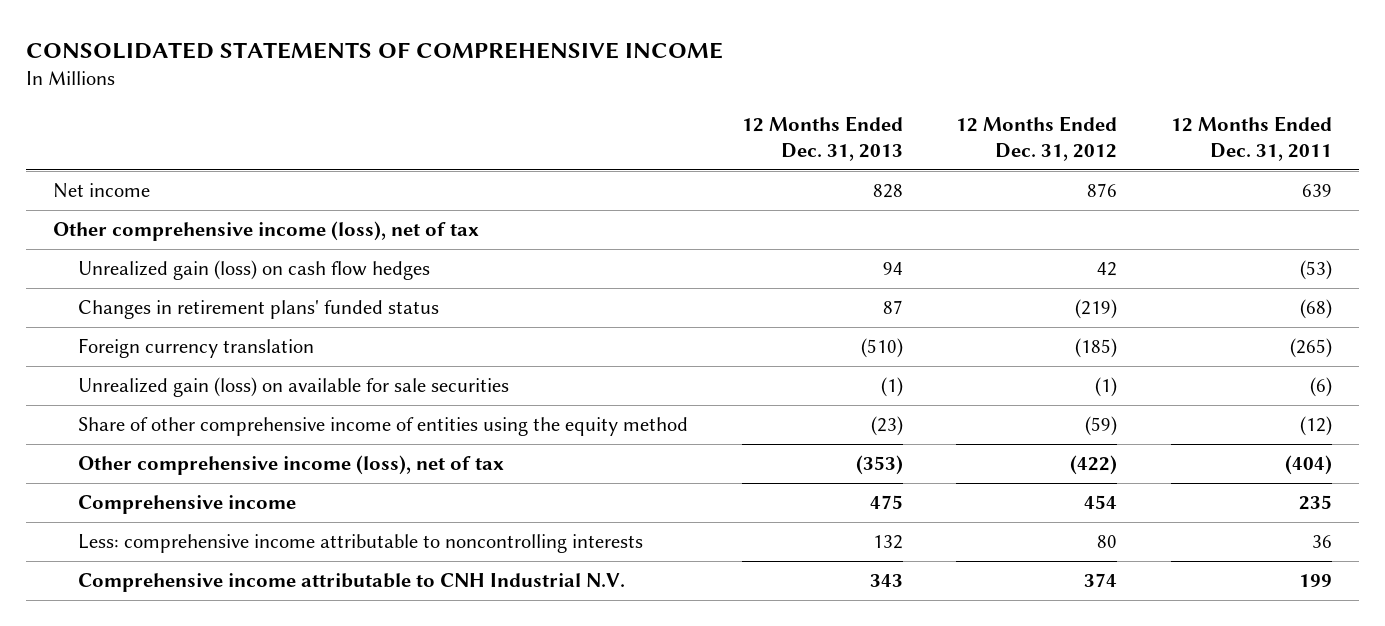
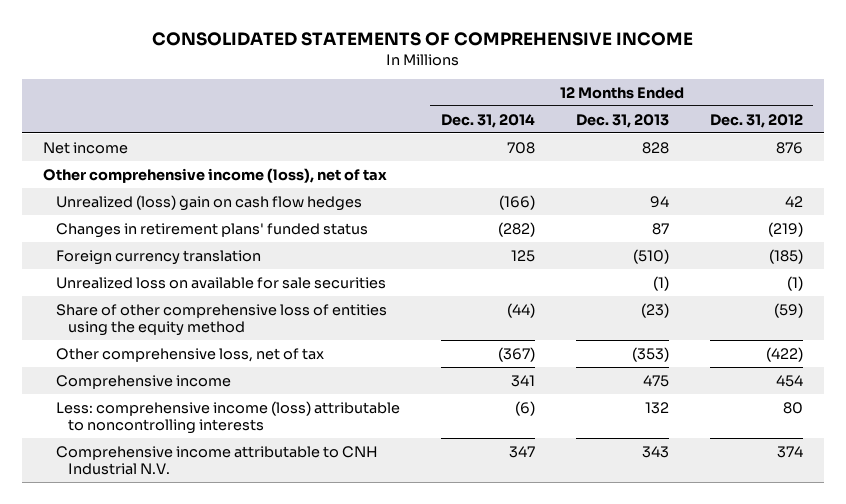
[1171,116,1333,162] 12 Months Ended Dec. 31, 2011 -> none
none -> [440,113,535,128] Dec. 31, 2014
[77,259,430,280] Unrealized gain (loss) on cash flow hedges -> [55,194,362,211] Unrealized (loss) gain on cash flow hedges
[77,376,509,397] Unrealized gain (loss) on available for sale securities -> [55,276,386,289] Unrealized loss on available for sale securities
[77,416,688,436] Share of other comprehensive income of entities using the equity method -> [55,303,387,337] Share of other comprehensive loss of entities using the equity method
[77,454,504,475] Other comprehensive income (loss), net of tax -> [55,347,324,362] Other comprehensive loss, net of tax
[77,533,643,553] Less: comprehensive income attributable to noncontrolling interests -> [55,400,400,435] Less: comprehensive income (loss) attributable to noncontrolling interests

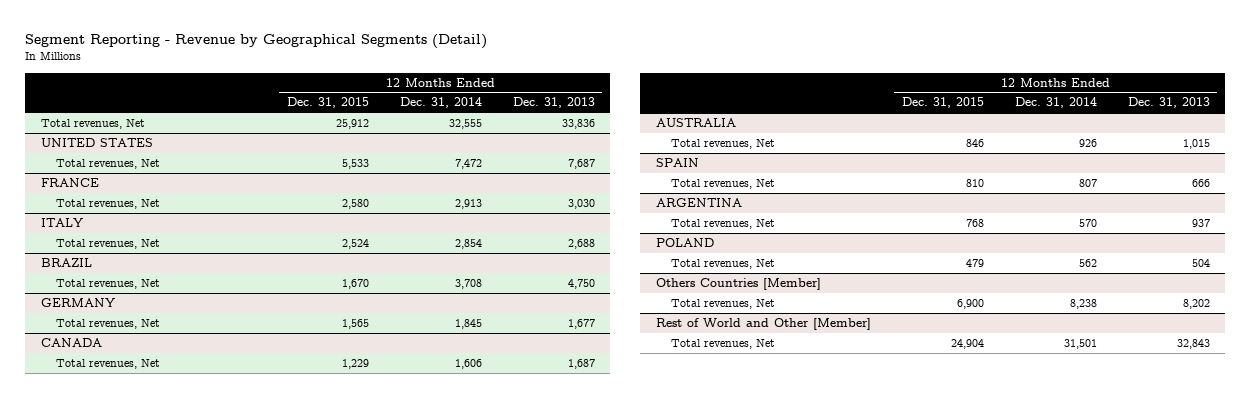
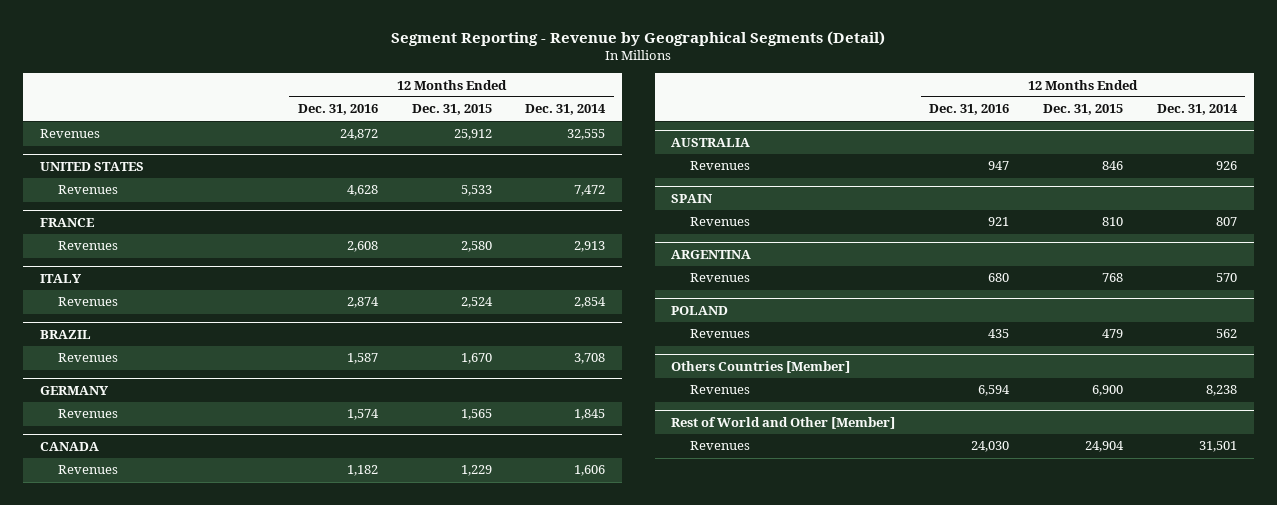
[512,97,595,109] Dec. 31, 2013 -> none
none -> [297,104,378,116] Dec. 31, 2016
[40,119,145,130] Total revenues, Net -> [39,129,100,139] Revenues
[56,159,161,170] Total revenues, Net -> [57,185,118,195] Revenues
[56,199,161,210] Total revenues, Net -> [57,241,118,251] Revenues
[56,239,161,250] Total revenues, Net -> [57,297,118,307] Revenues
[56,279,161,290] Total revenues, Net -> [57,353,118,363] Revenues
[56,319,161,330] Total revenues, Net -> [57,409,118,419] Revenues
[56,359,161,370] Total revenues, Net -> [57,465,118,475] Revenues
[671,139,776,150] Total revenues, Net -> [689,161,750,171] Revenues
[671,179,776,190] Total revenues, Net -> [689,217,750,227] Revenues
[671,219,776,230] Total revenues, Net -> [689,273,750,283] Revenues
[671,259,776,270] Total revenues, Net -> [689,329,750,339] Revenues
[671,299,776,310] Total revenues, Net -> [689,385,750,395] Revenues
[671,339,776,350] Total revenues, Net -> [689,441,750,451] Revenues

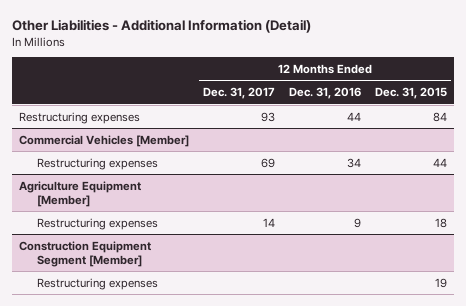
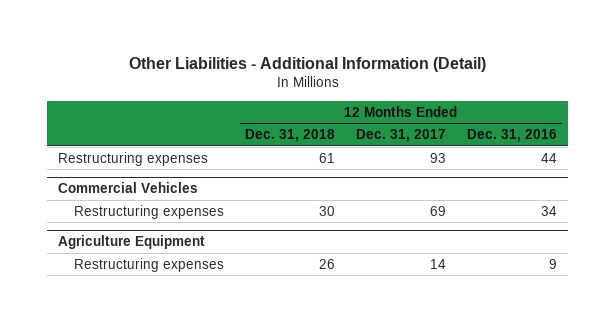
[375,87,448,100] Dec. 31, 2015 -> none
none -> [245,129,336,143] Dec. 31, 2018
[18,134,189,147] Commercial Vehicles [Member] -> [57,182,198,194] Commercial Vehicles
[18,180,141,207] Agriculture Equipment [Member] -> [57,235,205,250] Agriculture Equipment
[18,240,151,267] Construction Equipment Segment [Member] -> none
[37,277,159,290] Restructuring expenses -> none

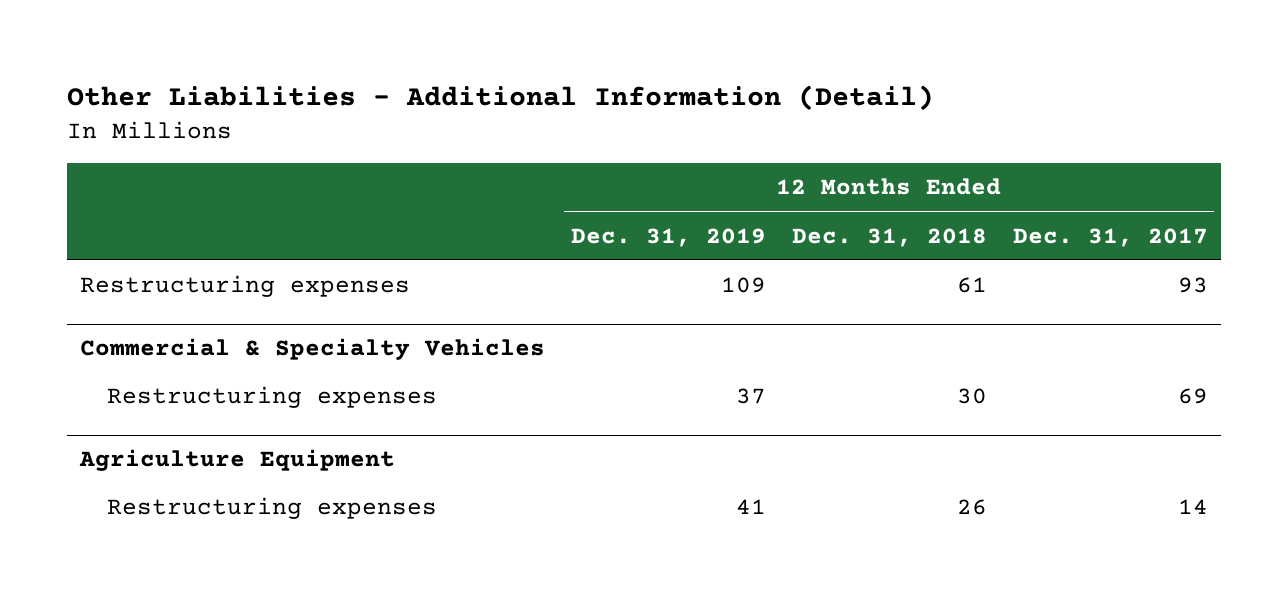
[467,129,558,143] Dec. 31, 2016 -> none
none -> [570,227,766,247] Dec. 31, 2019
[57,182,198,194] Commercial Vehicles -> [79,338,545,361] Commercial & Specialty Vehicles

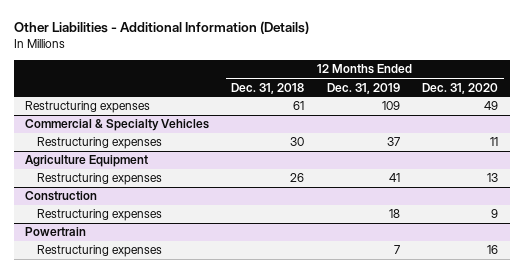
[66,85,934,112] Other Liabilities - Additional Information (Detail) -> [13,21,309,35] Other Liabilities - Additional Information (Details)
[1012,227,1208,247] Dec. 31, 2017 -> none
none -> [422,82,499,94] Dec. 31, 2020
none -> [24,191,97,202] Construction
none -> [37,209,163,222] Restructuring expenses
none -> [24,227,86,237] Powertrain
none -> [37,245,163,258] Restructuring expenses

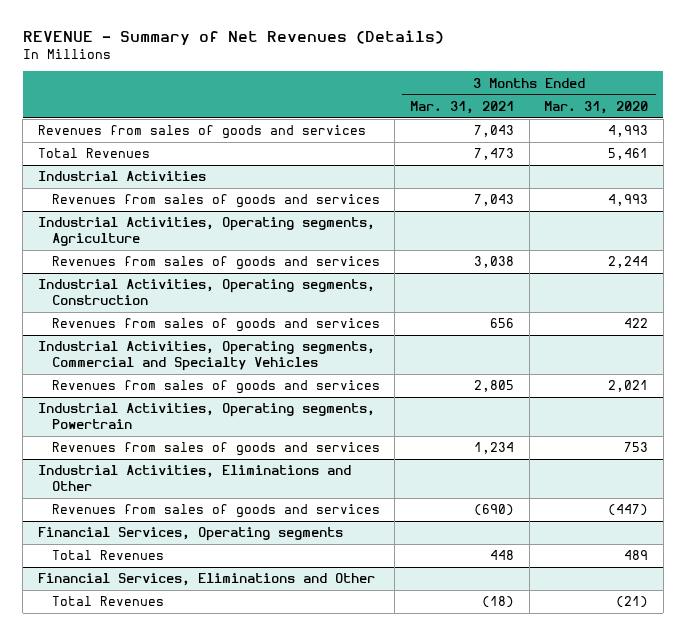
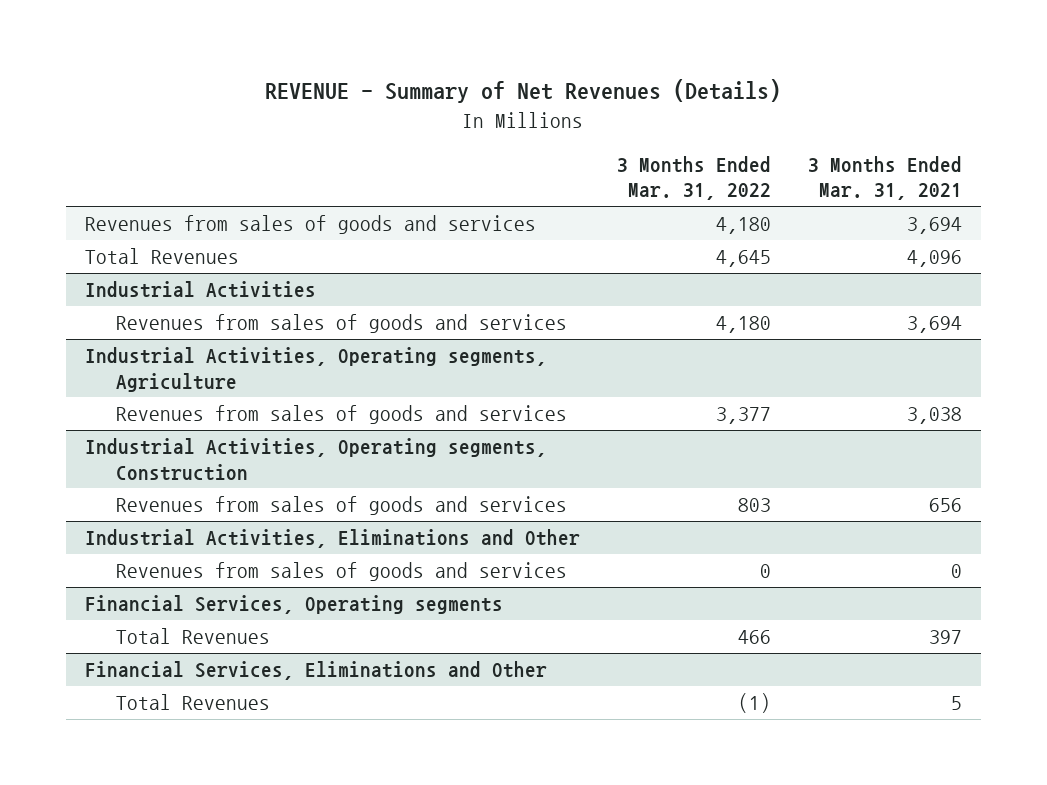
[544,100,649,114] Mar. 31, 2020 -> none
none -> [616,155,771,201] 3 Months Ended Mar. 31, 2022
[473,125,514,138] 7,043 -> [907,217,963,235] 3,694
[473,148,514,161] 7,473 -> [907,250,963,268] 4,096
[473,194,514,207] 7,043 -> [907,316,963,334] 3,694
[38,341,376,371] Industrial Activities, Operating segments, Commercial and Specialty Vehicles -> none
[51,380,380,395] Revenues from sales of goods and services -> none
[38,403,376,429] Industrial Activities, Operating segments, Powertrain -> none
[51,442,380,457] Revenues from sales of goods and services -> none
[473,504,514,517] (690) -> [951,564,963,579] 0
[489,550,514,561] 448 -> [929,630,963,645] 397
[481,596,514,609] (18) -> [951,696,963,711] 5

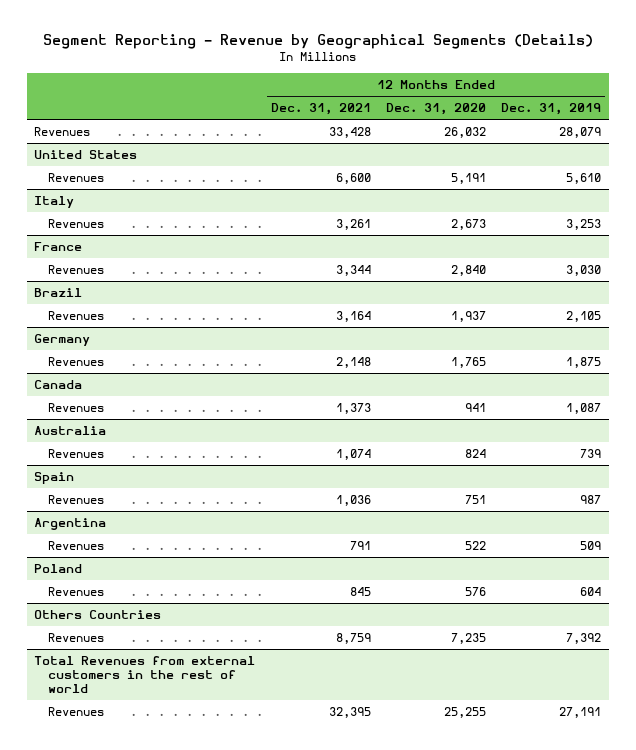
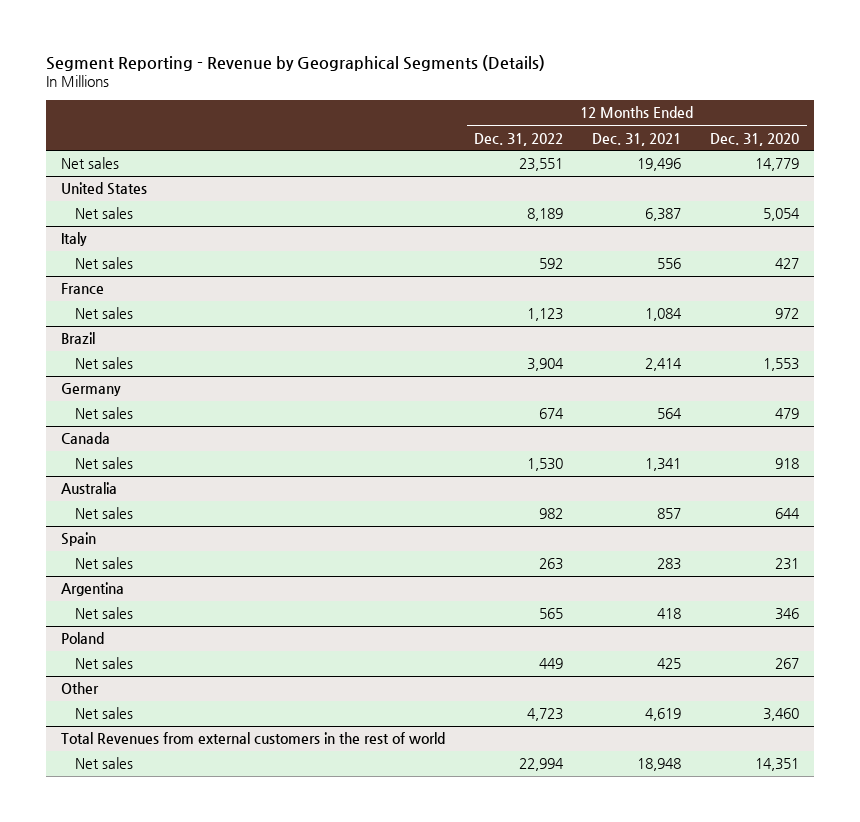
[501,103,602,116] Dec. 31, 2019 -> none
none -> [473,132,563,146] Dec. 31, 2022
[34,127,91,137] Revenues -> none
none -> [60,157,119,170] Net sales
[48,173,105,183] Revenues -> none
none -> [75,207,134,220] Net sales
[48,219,105,229] Revenues -> none
none -> [75,257,134,270] Net sales
[48,265,105,275] Revenues -> none
none -> [75,307,134,320] Net sales
[48,311,105,321] Revenues -> none
none -> [75,357,134,370] Net sales
[48,357,105,367] Revenues -> none
none -> [75,407,134,420] Net sales
[48,403,105,413] Revenues -> none
none -> [75,457,134,470] Net sales
[48,449,105,459] Revenues -> none
none -> [75,507,134,520] Net sales
[48,495,105,505] Revenues -> none
none -> [75,557,134,570] Net sales
[48,541,105,551] Revenues -> none
none -> [75,607,134,620] Net sales
[48,587,105,597] Revenues -> none
[48,633,105,643] Revenues -> none
none -> [75,657,134,670] Net sales
[34,610,162,620] Others Countries -> [60,682,99,695] Other
none -> [75,707,134,720] Net sales
[48,707,105,717] Revenues -> none
none -> [75,757,134,770] Net sales

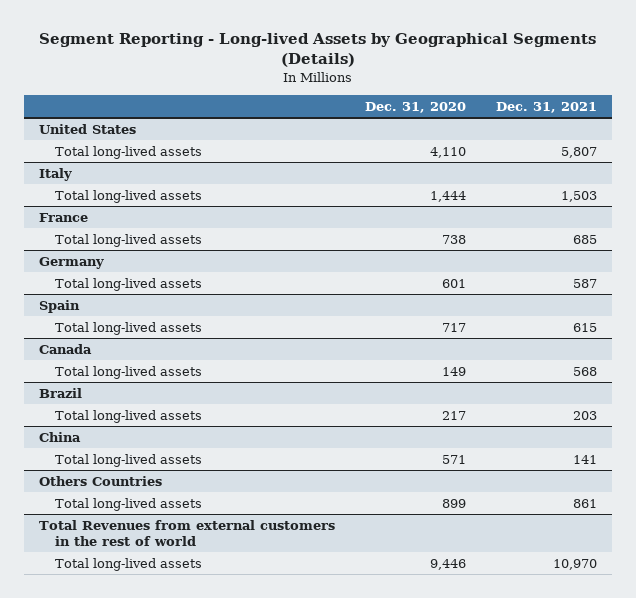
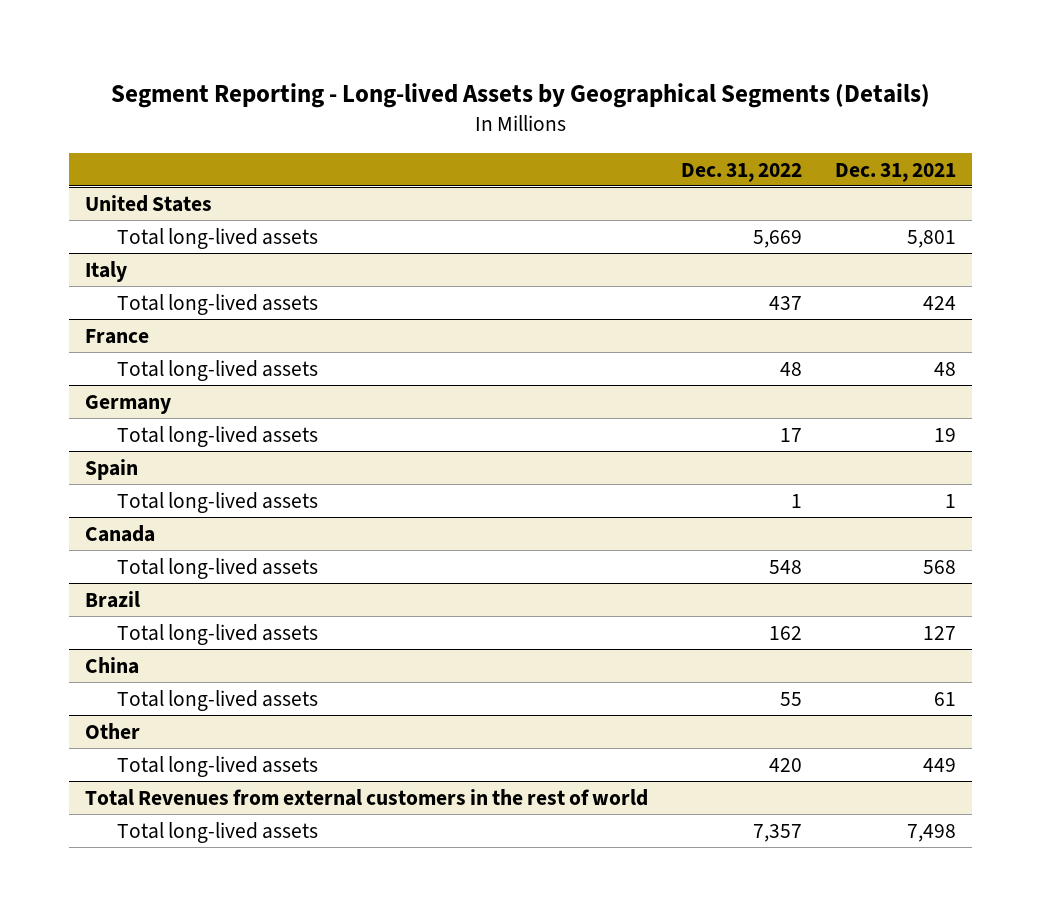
[364,102,466,114] Dec. 31, 2020 -> none
none -> [681,162,803,182] Dec. 31, 2022
[561,146,598,158] 5,807 -> [906,229,956,248] 5,801
[561,190,598,202] 1,503 -> [922,295,956,310] 424
[573,234,598,244] 685 -> [933,361,956,376] 48
[573,278,598,288] 587 -> [933,427,956,442] 19
[573,322,598,332] 615 -> [944,493,956,508] 1
[573,410,598,420] 203 -> [922,625,956,640] 127
[573,454,598,464] 141 -> [933,691,956,706] 61
[38,475,162,486] Others Countries -> [85,722,141,739] Other
[573,498,598,508] 861 -> [922,757,956,772] 449
[553,558,598,570] 10,970 -> [906,823,956,842] 7,498

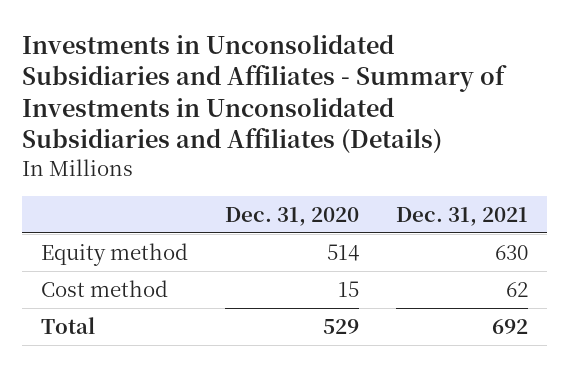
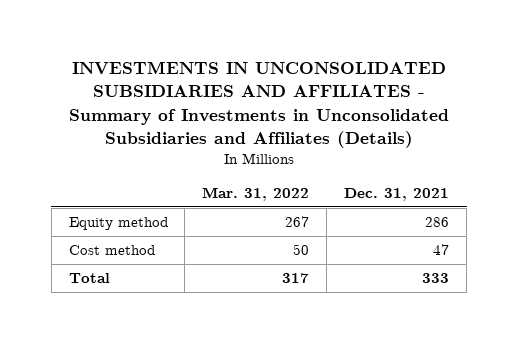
[22,33,508,154] Investments in Unconsolidated Subsidiaries and Affiliates - Summary of Investments in Unconsolidated Subsidiaries and Affiliates (Details) -> [68,61,449,148] INVESTMENTS IN UNCONSOLIDATED SUBSIDIARIES AND AFFILIATES - Summary of Investments in Unconsolidated Subsidiaries and Affiliates (Details)
[225,206,360,226] Dec. 31, 2020 -> none
none -> [202,186,310,201] Mar. 31, 2022
[495,244,529,260] 630 -> [425,217,450,228] 286
[506,281,529,297] 62 -> [433,244,450,256] 47
[492,318,529,334] 692 -> [422,273,450,284] 333

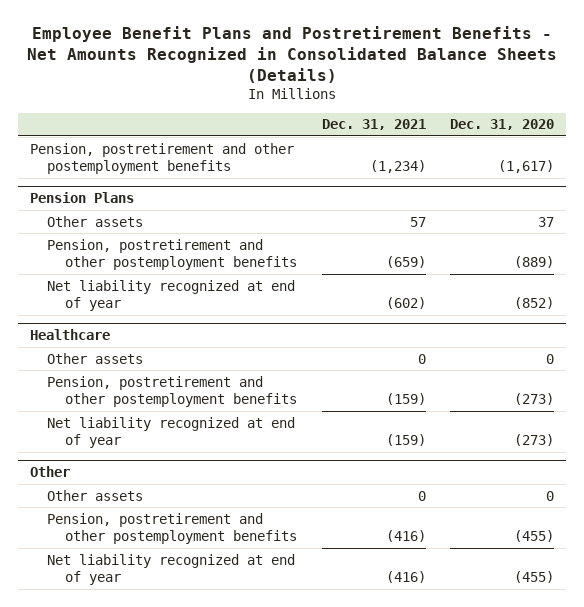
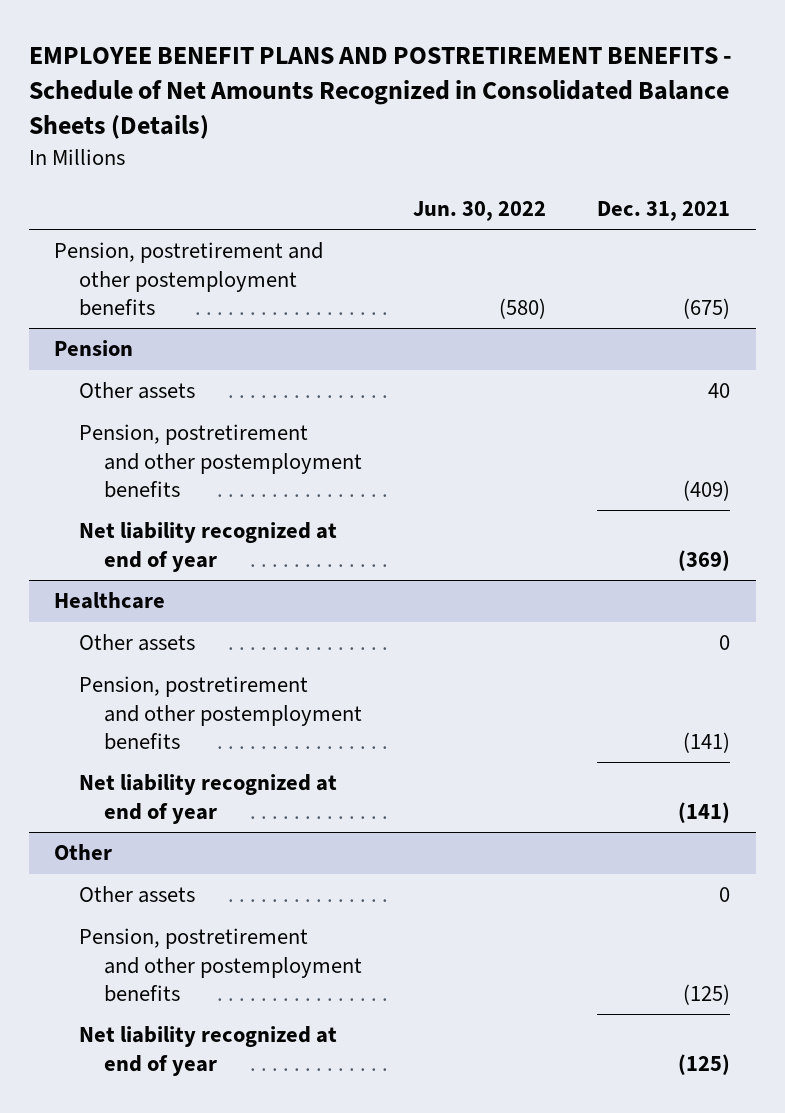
[26,25,557,83] Employee Benefit Plans and Postretirement Benefits - Net Amounts Recognized in Consolidated Balance Sheets (Details) -> [28,47,732,140] EMPLOYEE BENEFIT PLANS AND POSTRETIREMENT BENEFITS - Schedule of Net Amounts Recognized in Consolidated Balance Sheets (Details)
[450,119,555,131] Dec. 31, 2020 -> none
none -> [413,201,547,222] Jun. 30, 2022
[369,159,426,173] (1,234) -> [683,297,731,319] (675)
[29,192,134,204] Pension Plans -> [54,340,134,357] Pension
[409,216,426,227] 57 -> [708,383,731,399] 40
[385,255,426,268] (659) -> [683,479,731,501] (409)
[385,296,426,309] (602) -> [678,549,731,571] (369)
[385,392,426,405] (159) -> [683,731,731,753] (141)
[385,433,426,446] (159) -> [678,801,731,823] (141)
[385,529,426,542] (416) -> [683,983,731,1005] (125)
[385,570,426,583] (416) -> [678,1053,731,1075] (125)

